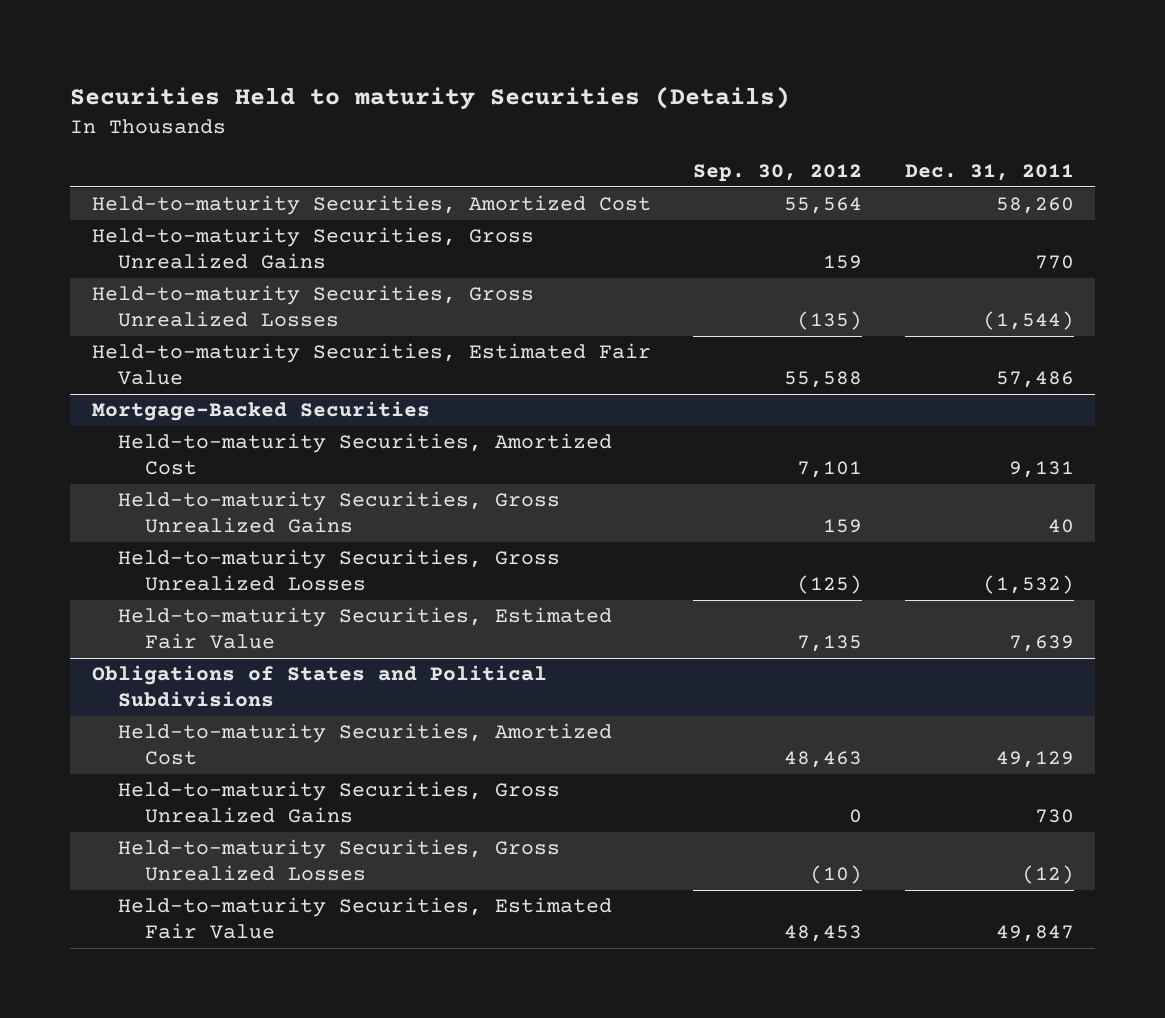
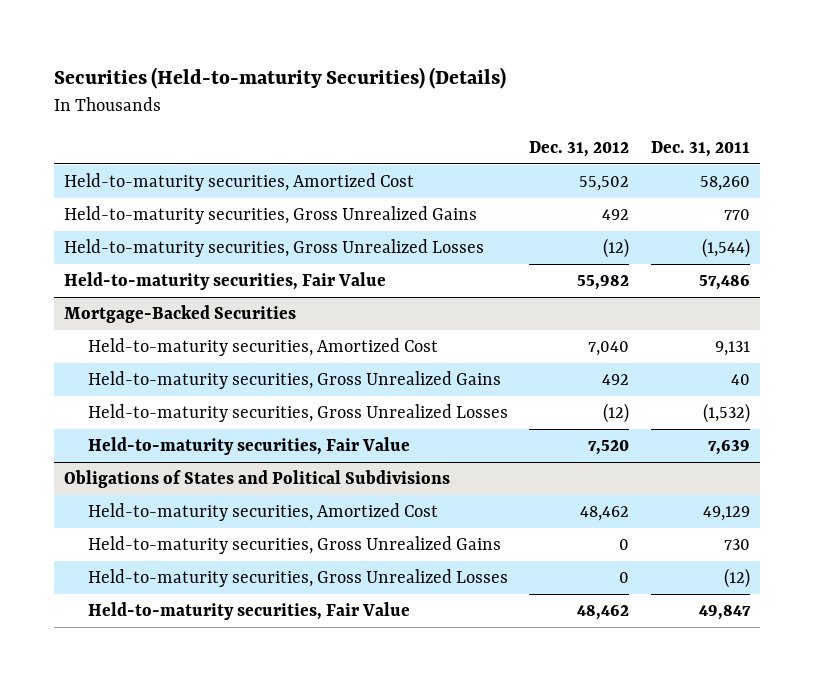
[70,85,791,110] Securities Held to maturity Securities (Details) -> [53,67,506,90] Securities (Held-to-maturity Securities) (Details)
[693,163,863,182] Sep. 30, 2012 -> none
none -> [529,140,630,157] Dec. 31, 2012
[91,195,651,216] Held-to-maturity Securities, Amortized Cost -> [64,173,415,192] Held-to-maturity securities, Amortized Cost
[91,227,534,269] Held-to-maturity Securities, Gross Unrealized Gains -> [64,206,478,225] Held-to-maturity securities, Gross Unrealized Gains
[91,285,534,327] Held-to-maturity Securities, Gross Unrealized Losses -> [64,239,485,258] Held-to-maturity securities, Gross Unrealized Losses
[91,343,651,385] Held-to-maturity Securities, Estimated Fair Value -> [64,272,387,291] Held-to-maturity securities, Fair Value
[118,433,613,475] Held-to-maturity Securities, Amortized Cost -> [87,338,438,357] Held-to-maturity securities, Amortized Cost
[118,491,561,533] Held-to-maturity Securities, Gross Unrealized Gains -> [87,371,501,390] Held-to-maturity securities, Gross Unrealized Gains
[118,549,561,591] Held-to-maturity Securities, Gross Unrealized Losses -> [87,404,508,423] Held-to-maturity securities, Gross Unrealized Losses
[118,607,613,649] Held-to-maturity Securities, Estimated Fair Value -> [87,437,410,456] Held-to-maturity securities, Fair Value
[118,723,613,765] Held-to-maturity Securities, Amortized Cost -> [87,503,438,522] Held-to-maturity securities, Amortized Cost
[118,781,561,823] Held-to-maturity Securities, Gross Unrealized Gains -> [87,536,501,555] Held-to-maturity securities, Gross Unrealized Gains
[118,839,561,881] Held-to-maturity Securities, Gross Unrealized Losses -> [87,569,508,588] Held-to-maturity securities, Gross Unrealized Losses
[118,897,613,939] Held-to-maturity Securities, Estimated Fair Value -> [87,602,410,621] Held-to-maturity securities, Fair Value

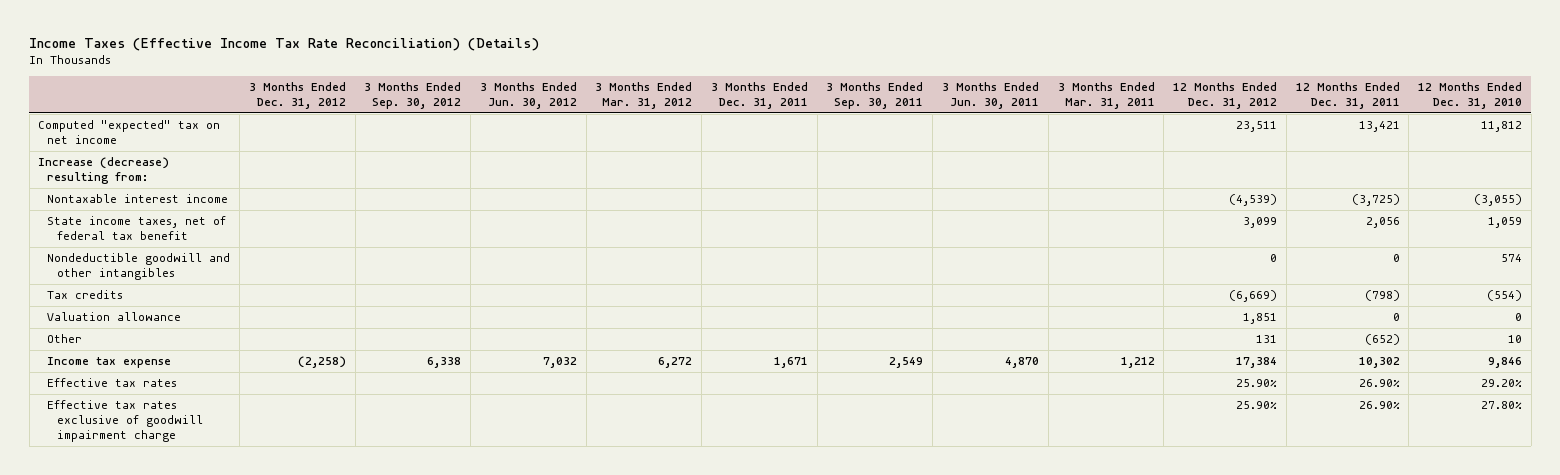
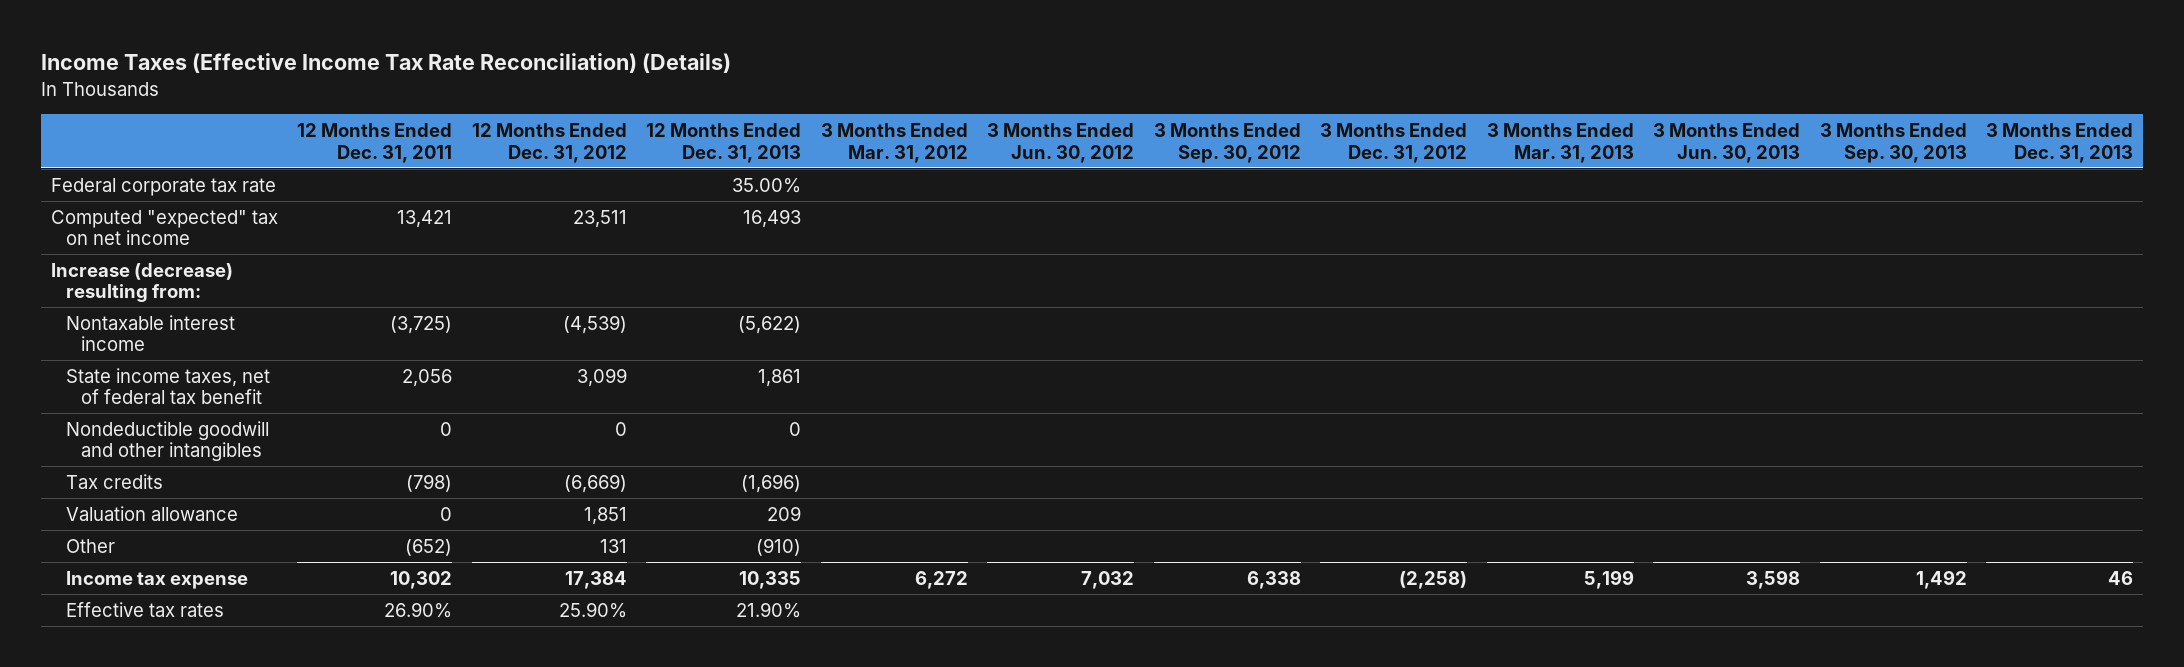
[710,81,808,109] 3 Months Ended Dec. 31, 2011 -> none
[826,81,924,109] 3 Months Ended Sep. 30, 2011 -> none
[941,81,1039,109] 3 Months Ended Jun. 30, 2011 -> none
[1057,81,1155,109] 3 Months Ended Mar. 31, 2011 -> none
[1418,81,1523,109] 12 Months Ended Dec. 31, 2010 -> none
none -> [646,122,802,163] 12 Months Ended Dec. 31, 2013
none -> [1486,122,1634,163] 3 Months Ended Mar. 31, 2013
none -> [1653,122,1801,163] 3 Months Ended Jun. 30, 2013
none -> [1819,122,1967,163] 3 Months Ended Sep. 30, 2013
none -> [1986,122,2134,163] 3 Months Ended Dec. 31, 2013
none -> [50,177,276,196] Federal corporate tax rate
[47,399,203,443] Effective tax rates exclusive of goodwill impairment charge -> none

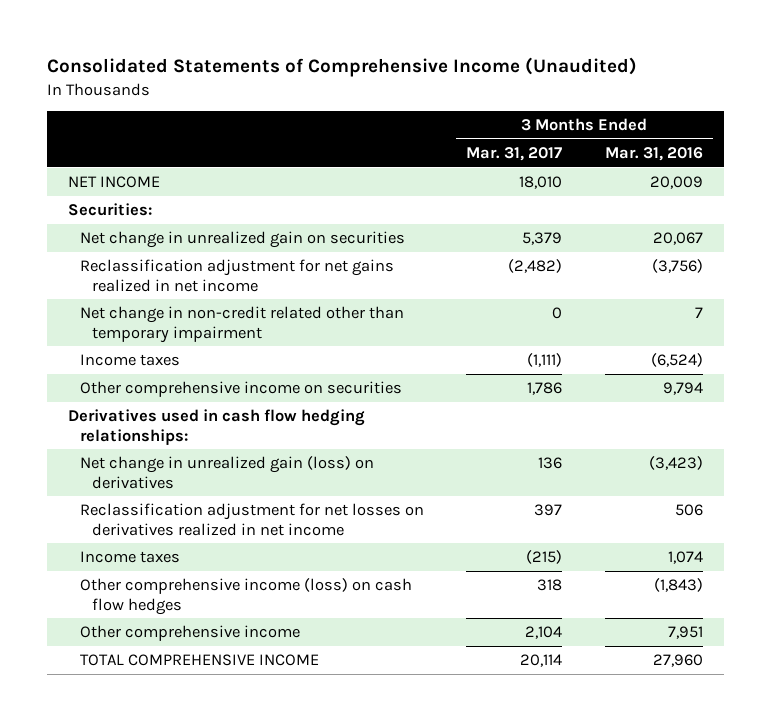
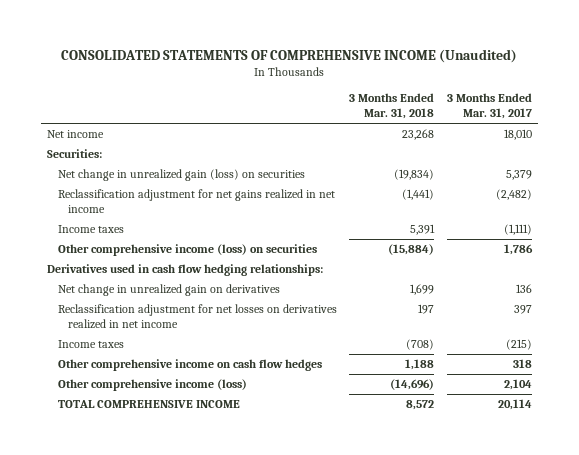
[46,57,637,78] Consolidated Statements of Comprehensive Income (Unaudited) -> [61,48,518,63] CONSOLIDATED STATEMENTS OF COMPREHENSIVE INCOME (Unaudited)
[604,146,703,161] Mar. 31, 2016 -> none
none -> [349,93,435,120] 3 Months Ended Mar. 31, 2018
[68,176,161,189] NET INCOME -> [47,129,105,138] Net income
[79,231,405,249] Net change in unrealized gain on securities -> [57,168,305,181] Net change in unrealized gain (loss) on securities
[79,306,404,343] Net change in non-credit related other than temporary impairment -> none
[79,381,402,398] Other comprehensive income on securities -> [57,243,317,256] Other comprehensive income (loss) on securities
[79,456,374,489] Net change in unrealized gain (loss) on derivatives -> [57,283,280,296] Net change in unrealized gain on derivatives
[79,578,412,615] Other comprehensive income (loss) on cash flow hedges -> [57,358,322,371] Other comprehensive income on cash flow hedges
[79,625,300,642] Other comprehensive income -> [57,378,247,391] Other comprehensive income (loss)

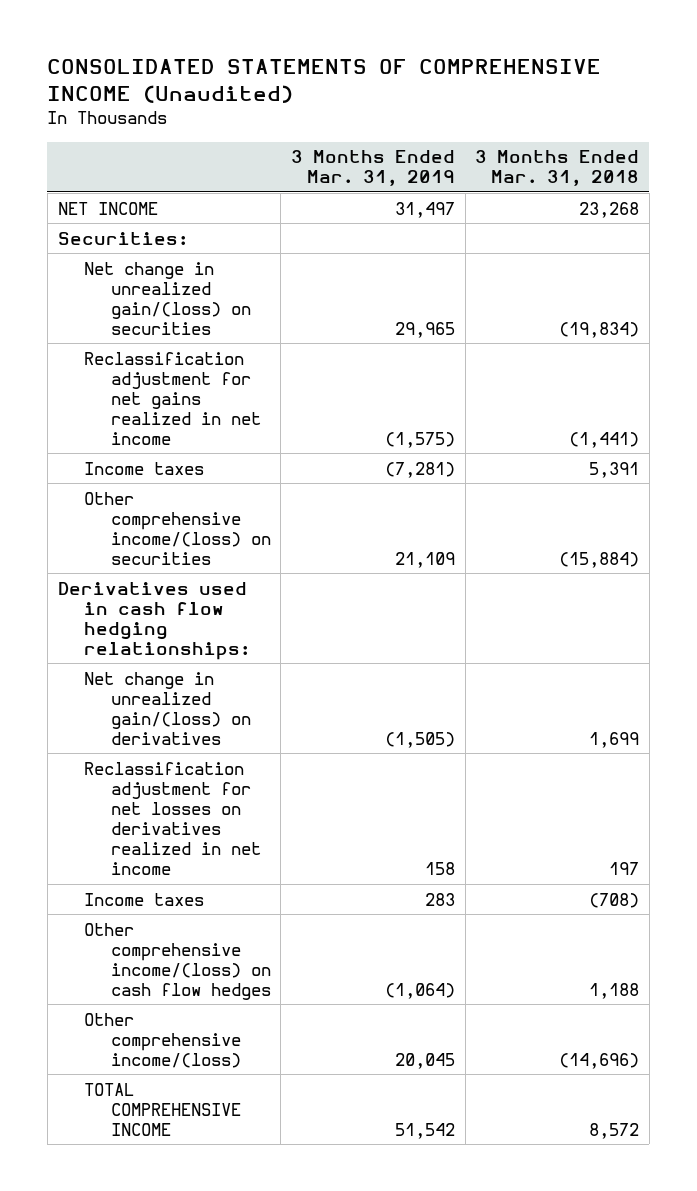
[446,93,532,120] 3 Months Ended Mar. 31, 2017 -> none
none -> [290,150,455,187] 3 Months Ended Mar. 31, 2019
[47,129,105,138] Net income -> [57,201,158,215] NET INCOME
[57,168,305,181] Net change in unrealized gain (loss) on securities -> [84,261,251,335] Net change in unrealized gain/(loss) on securities
[57,243,317,256] Other comprehensive income (loss) on securities -> [84,491,271,565] Other comprehensive income/(loss) on securities
[57,283,280,296] Net change in unrealized gain on derivatives -> [84,671,251,745] Net change in unrealized gain/(loss) on derivatives
[57,358,322,371] Other comprehensive income on cash flow hedges -> [84,922,271,1000] Other comprehensive income/(loss) on cash flow hedges
[57,378,247,391] Other comprehensive income (loss) -> [84,1012,241,1068] Other comprehensive income/(loss)

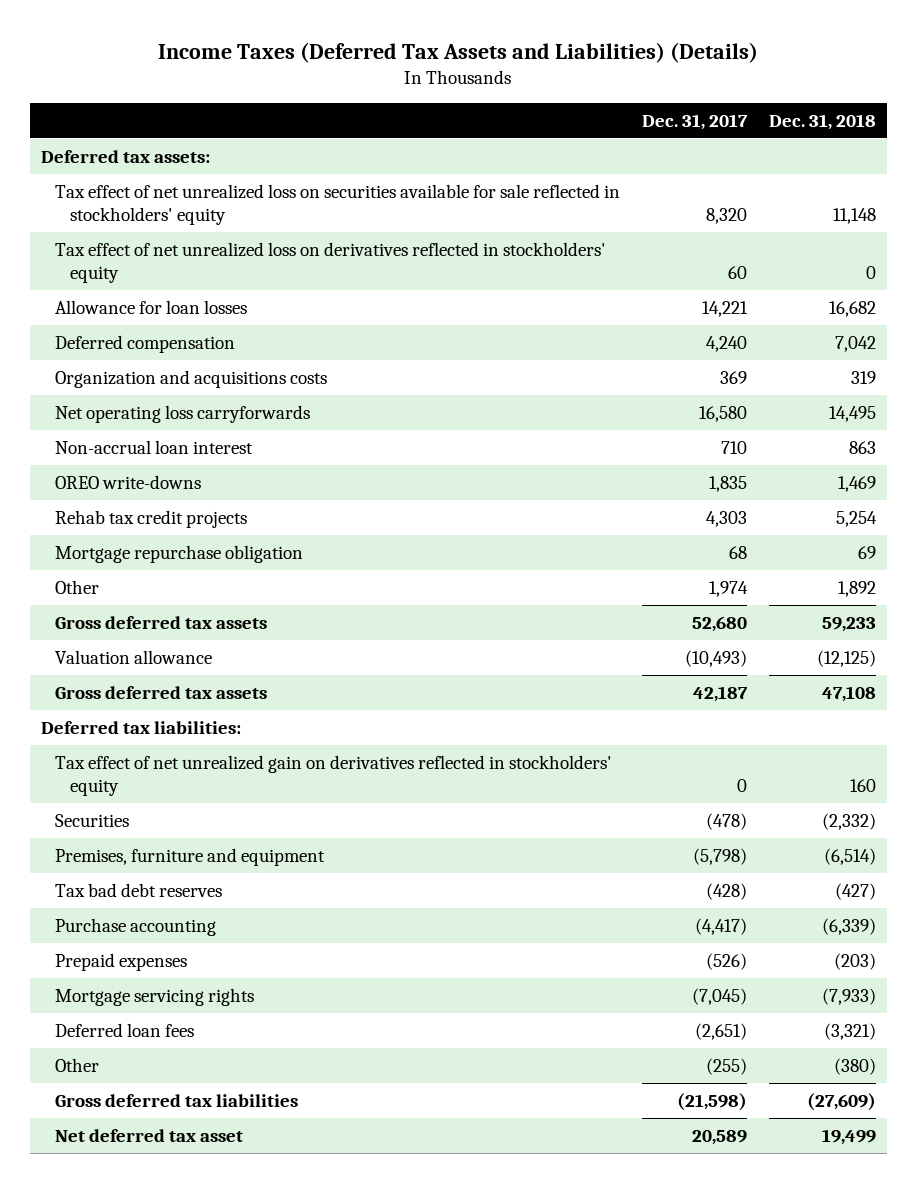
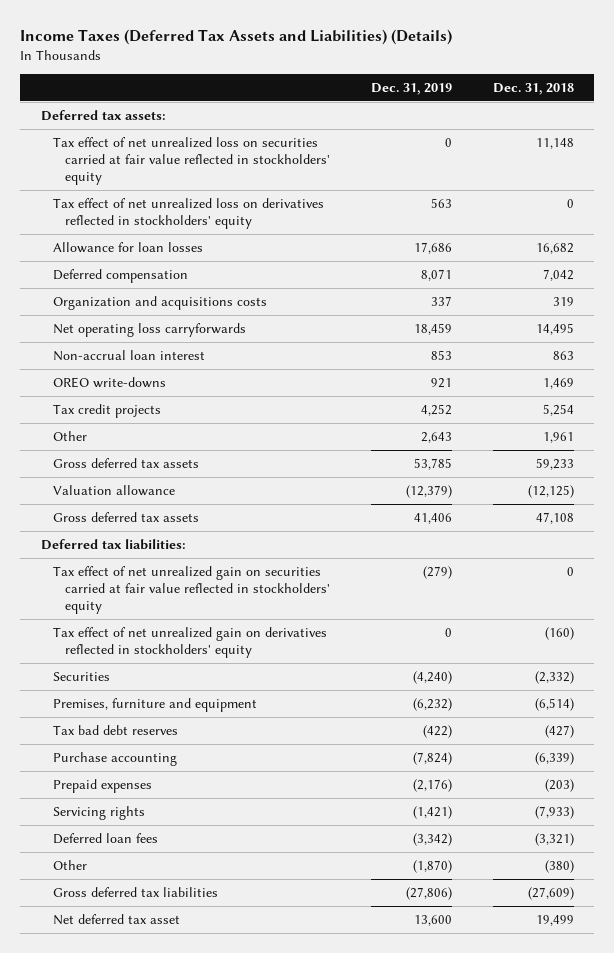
[642,113,749,130] Dec. 31, 2017 -> none
none -> [370,82,452,95] Dec. 31, 2019
[55,183,621,225] Tax effect of net unrealized loss on securities available for sale reflected in stockholders' equity -> [52,136,330,185] Tax effect of net unrealized loss on securities carried at fair value reflected in stockholders' equity
[55,544,304,563] Mortgage repurchase obligation -> none
[55,509,248,528] Rehab tax credit projects -> [52,403,161,418] Tax credit projects
[838,580,877,597] 1,892 -> [542,431,574,443] 1,961
none -> [52,565,330,614] Tax effect of net unrealized gain on securities carried at fair value reflected in stockholders' equity
[850,778,877,792] 160 -> [544,626,574,640] (160)
[55,987,255,1006] Mortgage servicing rights -> [52,805,145,820] Servicing rights

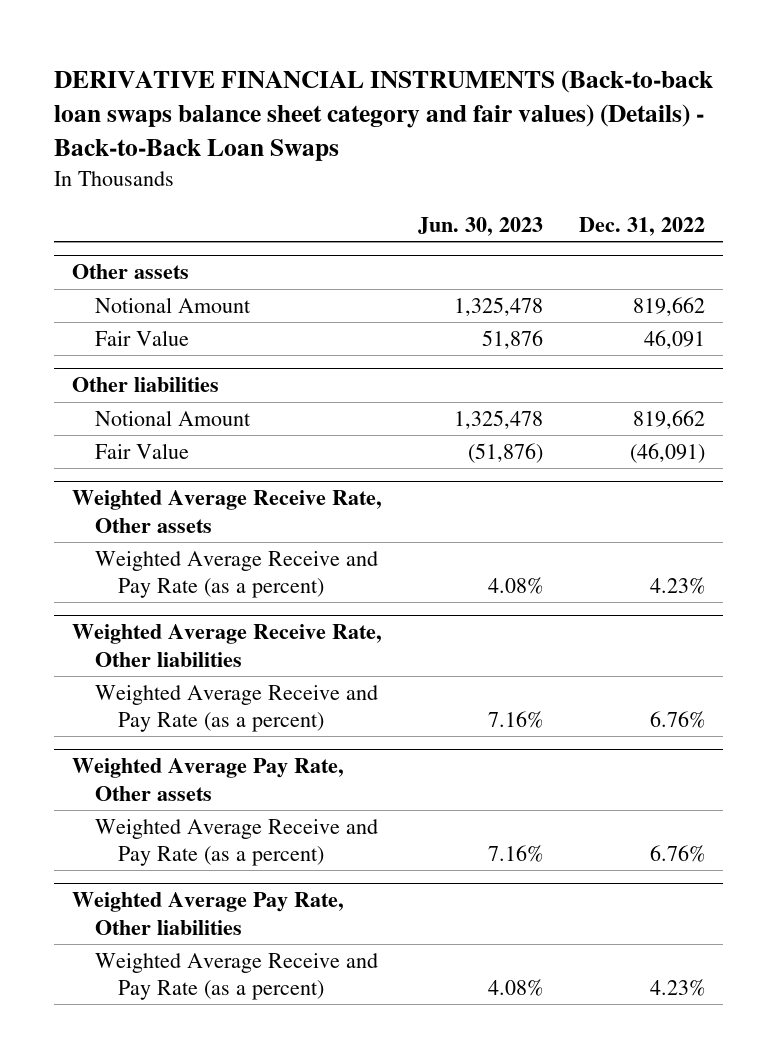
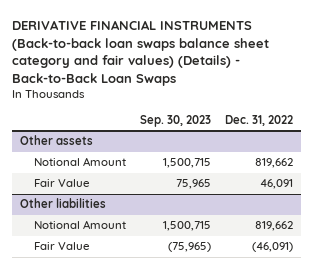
[417,216,543,236] Jun. 30, 2023 -> none
none -> [140,115,212,128] Sep. 30, 2023
[71,490,382,533] Weighted Average Receive Rate, Other assets -> none
[94,550,378,599] Weighted Average Receive and Pay Rate (as a percent) -> none
[71,624,382,667] Weighted Average Receive Rate, Other liabilities -> none
[94,684,378,733] Weighted Average Receive and Pay Rate (as a percent) -> none
[71,758,344,801] Weighted Average Pay Rate, Other assets -> none
[94,818,378,867] Weighted Average Receive and Pay Rate (as a percent) -> none
[71,892,344,935] Weighted Average Pay Rate, Other liabilities -> none
[94,952,378,1001] Weighted Average Receive and Pay Rate (as a percent) -> none

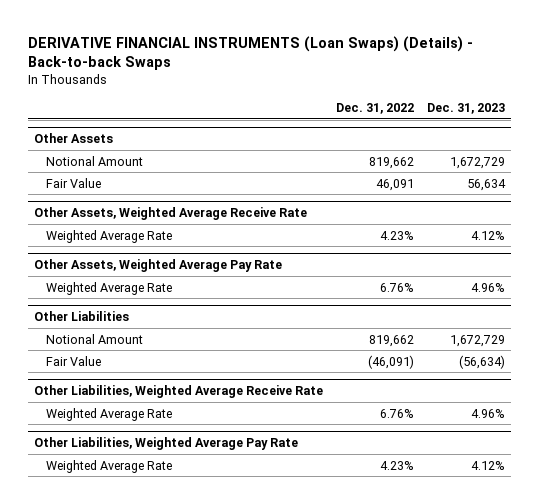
[12,20,270,87] DERIVATIVE FINANCIAL INSTRUMENTS (Back-to-back loan swaps balance sheet category and fair values) (Details) - Back-to-Back Loan Swaps -> [28,35,474,70] DERIVATIVE FINANCIAL INSTRUMENTS (Loan Swaps) (Details) - Back-to-back Swaps
[140,115,212,128] Sep. 30, 2023 -> none
none -> [426,102,505,114] Dec. 31, 2023
[19,135,93,146] Other assets -> [34,133,114,144] Other Assets
none -> [34,207,308,221] Other Assets, Weighted Average Receive Rate
none -> [45,229,172,243] Weighted Average Rate
none -> [34,259,283,273] Other Assets, Weighted Average Pay Rate
none -> [45,281,172,295] Weighted Average Rate
[19,198,106,209] Other liabilities -> [34,311,130,322] Other Liabilities
none -> [34,385,324,399] Other Liabilities, Weighted Average Receive Rate
none -> [45,407,172,421] Weighted Average Rate
none -> [34,437,299,451] Other Liabilities, Weighted Average Pay Rate
none -> [45,459,172,473] Weighted Average Rate

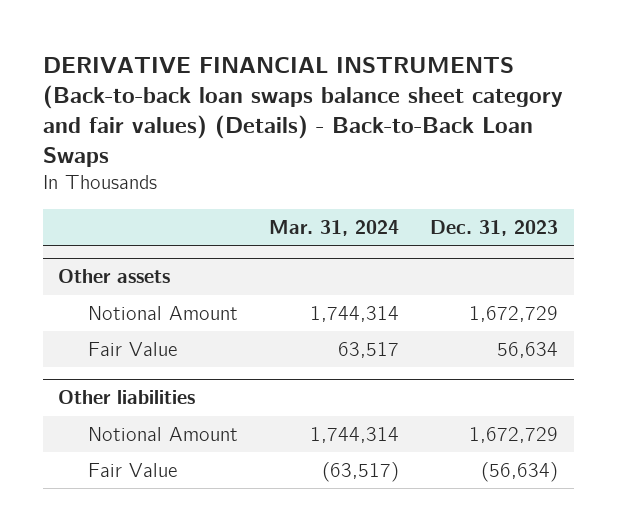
[28,35,474,70] DERIVATIVE FINANCIAL INSTRUMENTS (Loan Swaps) (Details) - Back-to-back Swaps -> [42,56,563,168] DERIVATIVE FINANCIAL INSTRUMENTS (Back-to-back loan swaps balance sheet category and fair values) (Details) - Back-to-Back Loan Swaps
[336,102,415,114] Dec. 31, 2022 -> none
none -> [269,219,400,236] Mar. 31, 2024
[34,133,114,144] Other Assets -> [58,269,171,284] Other assets
[34,207,308,221] Other Assets, Weighted Average Receive Rate -> none
[45,229,172,243] Weighted Average Rate -> none
[34,259,283,273] Other Assets, Weighted Average Pay Rate -> none
[45,281,172,295] Weighted Average Rate -> none
[34,311,130,322] Other Liabilities -> [58,390,196,405] Other liabilities
[34,385,324,399] Other Liabilities, Weighted Average Receive Rate -> none
[45,407,172,421] Weighted Average Rate -> none
[34,437,299,451] Other Liabilities, Weighted Average Pay Rate -> none
[45,459,172,473] Weighted Average Rate -> none

